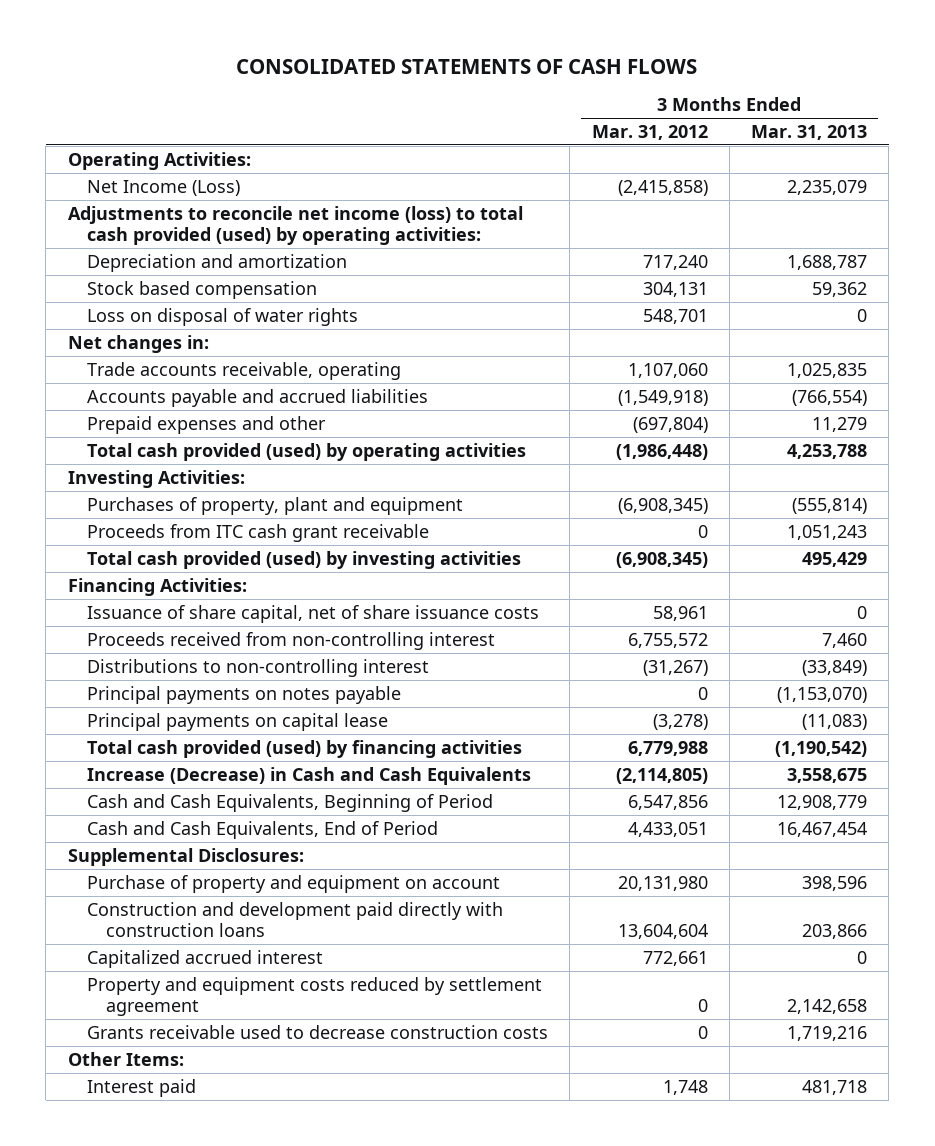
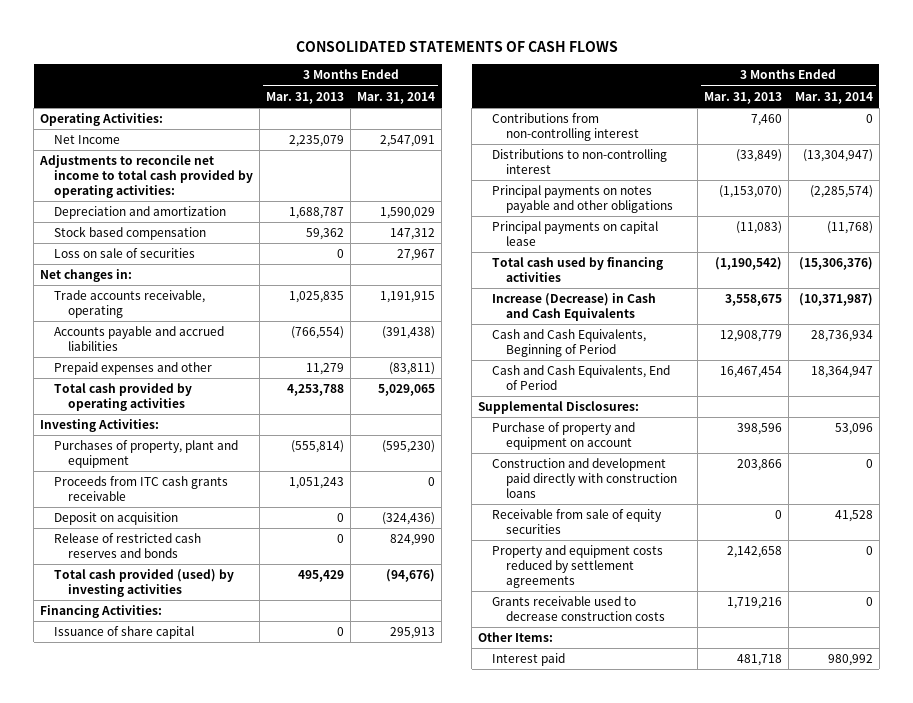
[591,124,708,140] Mar. 31, 2012 -> none
none -> [357,91,436,104] Mar. 31, 2014
[86,179,240,196] Net Income (Loss) -> [54,135,121,145] Net Income
[67,205,523,245] Adjustments to reconcile net income (loss) to total cash provided (used) by operating activities: -> [39,155,254,198] Adjustments to reconcile net income to total cash provided by operating activities:
[86,307,358,326] Loss on disposal of water rights -> none
none -> [54,248,196,259] Loss on sale of securities
[86,442,526,461] Total cash provided (used) by operating activities -> [54,383,193,411] Total cash provided by operating activities
[86,523,429,542] Proceeds from ITC cash grant receivable -> [54,476,229,501] Proceeds from ITC cash grants receivable
none -> [54,512,179,526] Deposit on acquisition
none -> [54,533,202,558] Release of restricted cash reserves and bonds
[86,604,539,623] Issuance of share capital, net of share issuance costs -> [54,626,195,640] Issuance of share capital
[86,631,495,650] Proceeds received from non-controlling interest -> [492,113,640,141] Contributions from non-controlling interest
[86,685,401,704] Principal payments on notes payable -> [492,185,674,213] Principal payments on notes payable and other obligations
[86,739,522,758] Total cash provided (used) by financing activities -> [492,257,664,282] Total cash used by financing activities
[86,949,323,968] Capitalized accrued interest -> none
none -> [492,509,663,534] Receivable from sale of equity securities
[86,976,542,1016] Property and equipment costs reduced by settlement agreement -> [492,545,664,588] Property and equipment costs reduced by settlement agreements

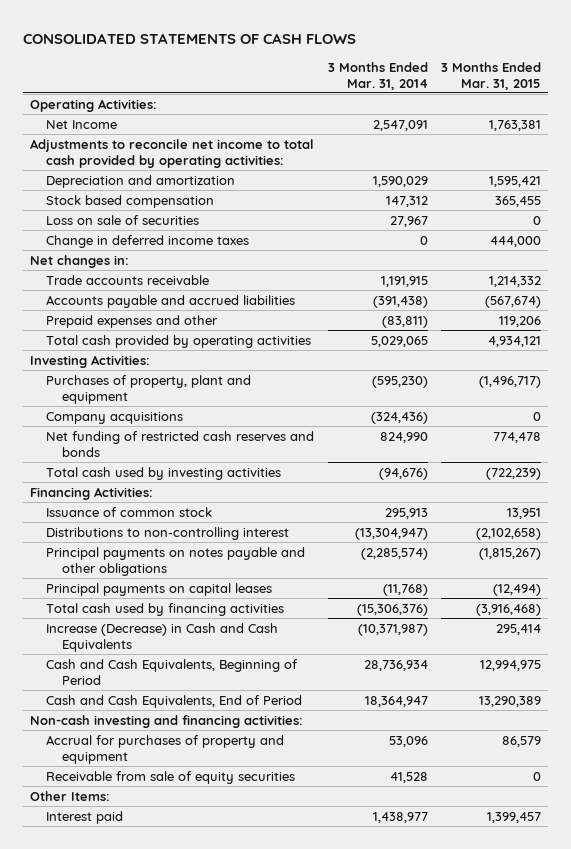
[266,91,345,104] Mar. 31, 2013 -> none
none -> [441,61,542,90] 3 Months Ended Mar. 31, 2015
none -> [45,234,249,248] Change in deferred income taxes
[54,290,206,318] Trade accounts receivable, operating -> [45,274,209,285] Trade accounts receivable
[54,476,229,501] Proceeds from ITC cash grants receivable -> none
[54,512,179,526] Deposit on acquisition -> [45,411,183,424] Company acquisitions
[54,533,202,558] Release of restricted cash reserves and bonds -> [45,430,314,457] Net funding of restricted cash reserves and bonds
[54,569,235,597] Total cash provided (used) by investing activities -> [45,466,281,480] Total cash used by investing activities
[492,113,640,141] Contributions from non-controlling interest -> none
[54,626,195,640] Issuance of share capital -> [45,506,212,517] Issuance of common stock
[492,221,659,246] Principal payments on capital lease -> [45,582,272,596] Principal payments on capital leases
[477,401,639,415] Supplemental Disclosures: -> none
[492,458,678,498] Construction and development paid directly with construction loans -> none
none -> [30,714,304,728] Non-cash investing and financing activities:
[492,422,636,450] Purchase of property and equipment on account -> [45,734,284,764] Accrual for purchases of property and equipment
[492,545,664,588] Property and equipment costs reduced by settlement agreements -> none
[492,596,666,621] Grants receivable used to decrease construction costs -> none
[827,654,873,667] 980,992 -> [372,811,428,823] 1,438,977

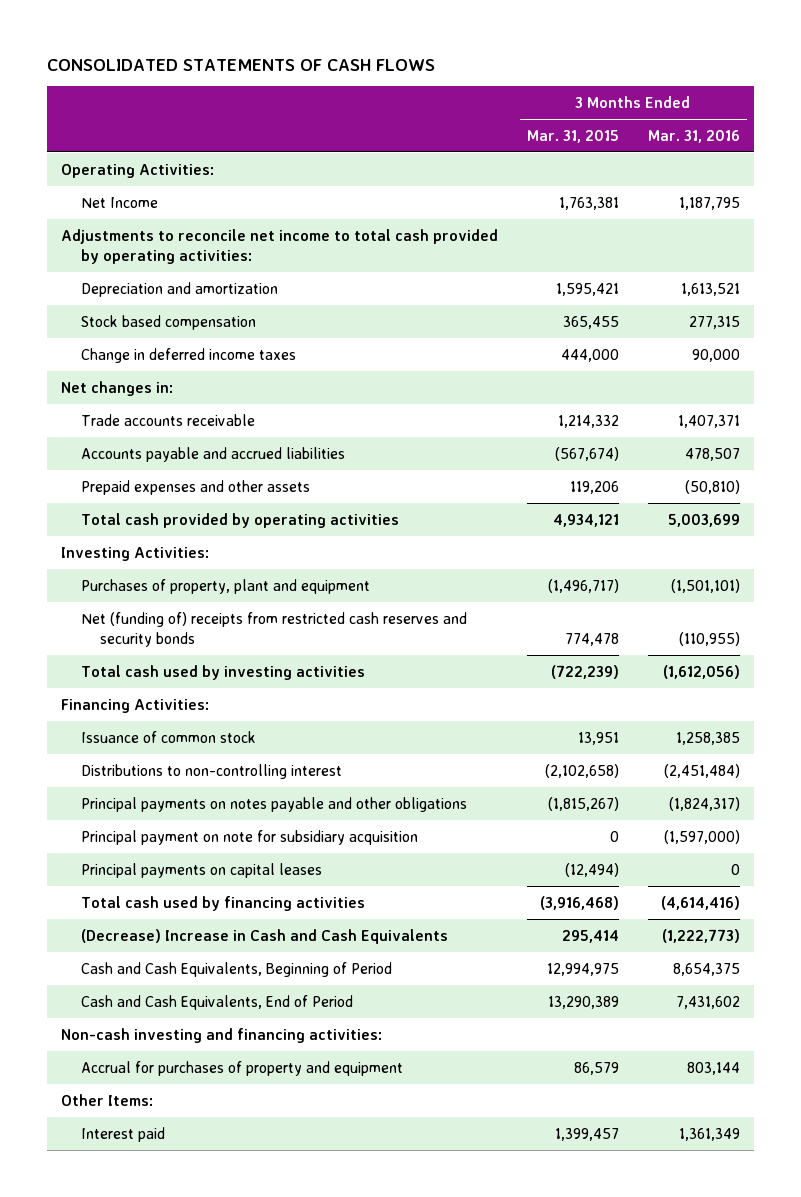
[327,61,428,90] 3 Months Ended Mar. 31, 2014 -> none
none -> [647,129,740,143] Mar. 31, 2016
[45,214,199,225] Loss on sale of securities -> none
[45,314,218,328] Prepaid expenses and other -> [80,479,310,495] Prepaid expenses and other assets
[45,411,183,424] Company acquisitions -> none
[45,430,314,457] Net funding of restricted cash reserves and bonds -> [80,611,467,647] Net (funding of) receipts from restricted cash reserves and security bonds
none -> [80,829,418,845] Principal payment on note for subsidiary acquisition
[45,622,278,652] Increase (Decrease) in Cash and Cash Equivalents -> [80,928,448,944] (Decrease) Increase in Cash and Cash Equivalents
[45,770,295,784] Receivable from sale of equity securities -> none

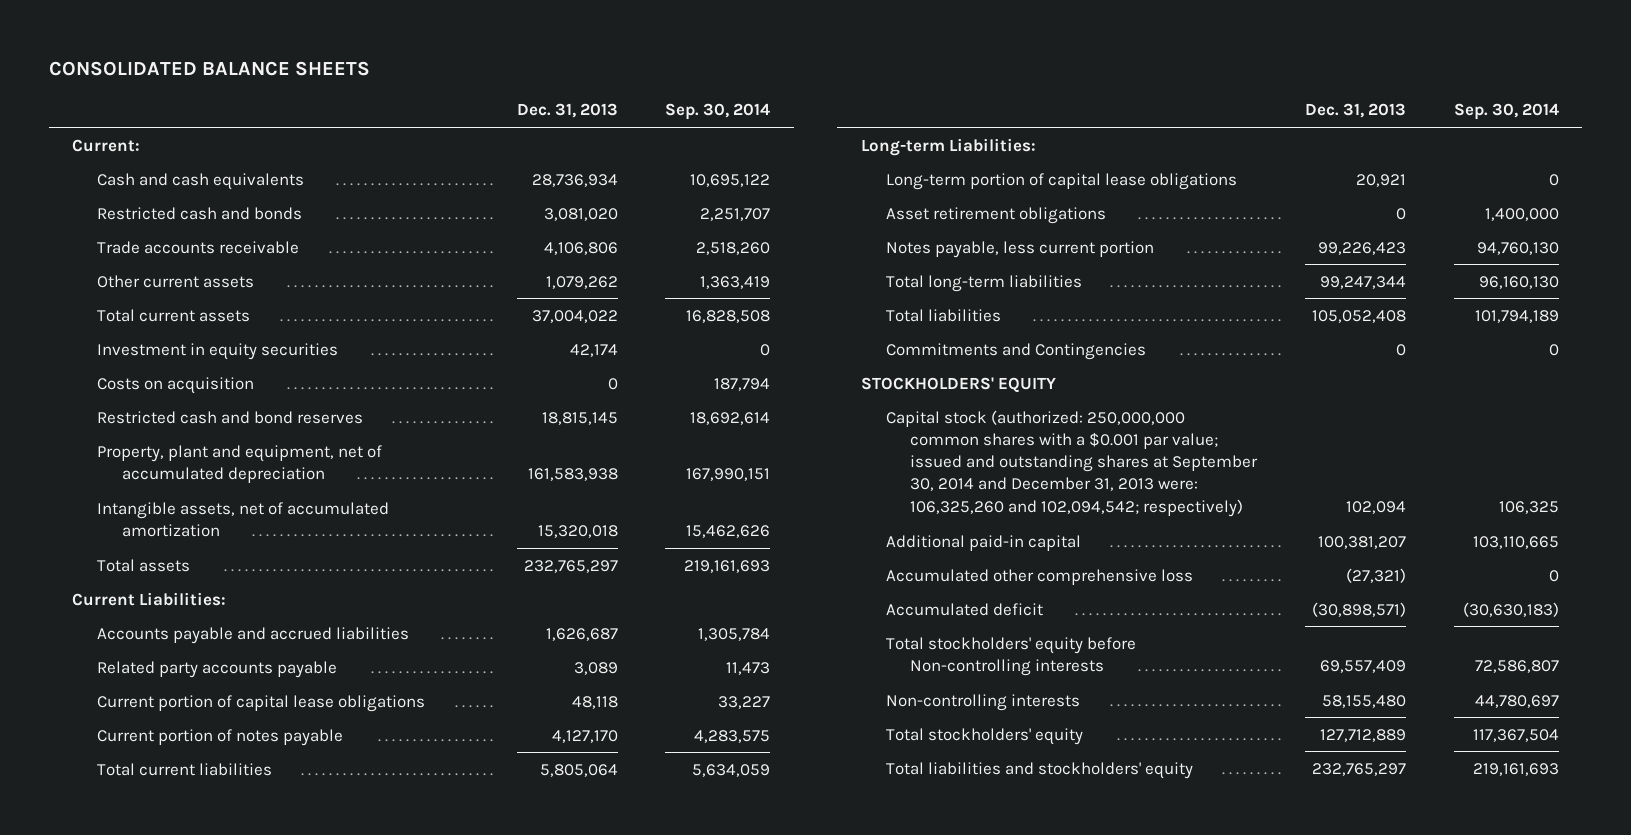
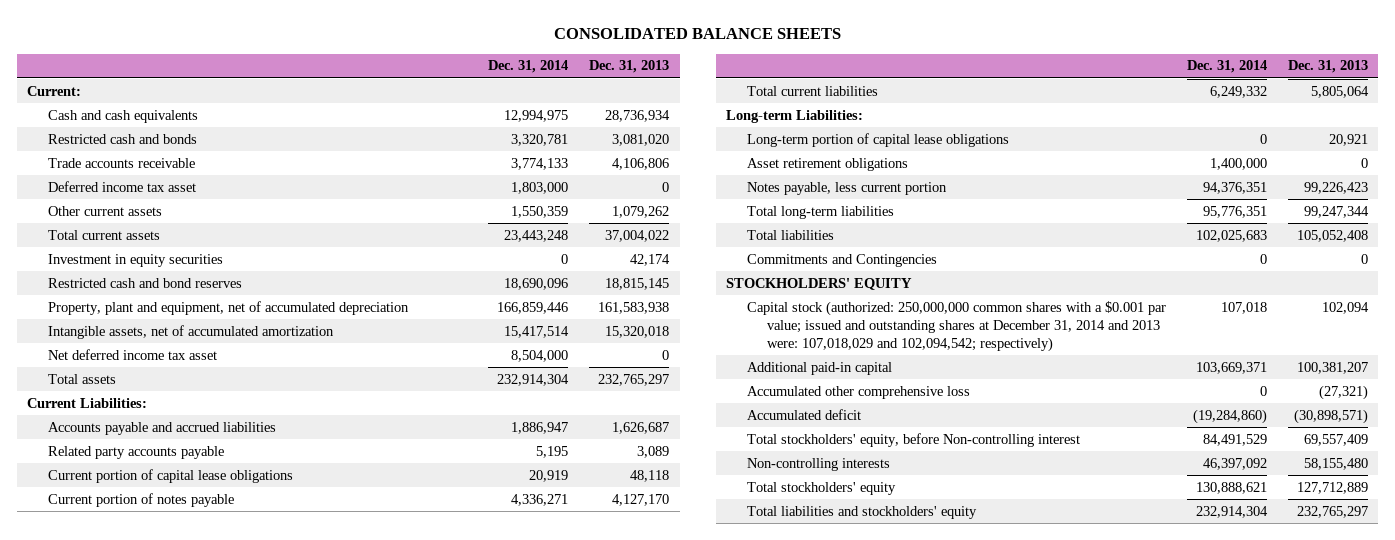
[665,103,771,121] Sep. 30, 2014 -> none
none -> [487,60,568,74] Dec. 31, 2014
none -> [47,180,196,192] Deferred income tax asset
[97,376,255,394] Costs on acquisition -> none
none -> [47,348,217,360] Net deferred income tax asset
[885,409,1259,517] Capital stock (authorized: 250,000,000 common shares with a $0.001 par value; issued and outstanding shares at September 30, 2014 and December 31, 2013 were: 106,325,260 and 102,094,542; respectively) -> [746,300,1166,352] Capital stock (authorized: 250,000,000 common shares with a $0.001 par value; issued and outstanding shares at December 31, 2014 and 2013 were: 107,018,029 and 102,094,542; respectively)
[885,636,1136,676] Total stockholders' equity before Non-controlling interests -> [746,432,1080,447] Total stockholders' equity, before Non-controlling interest

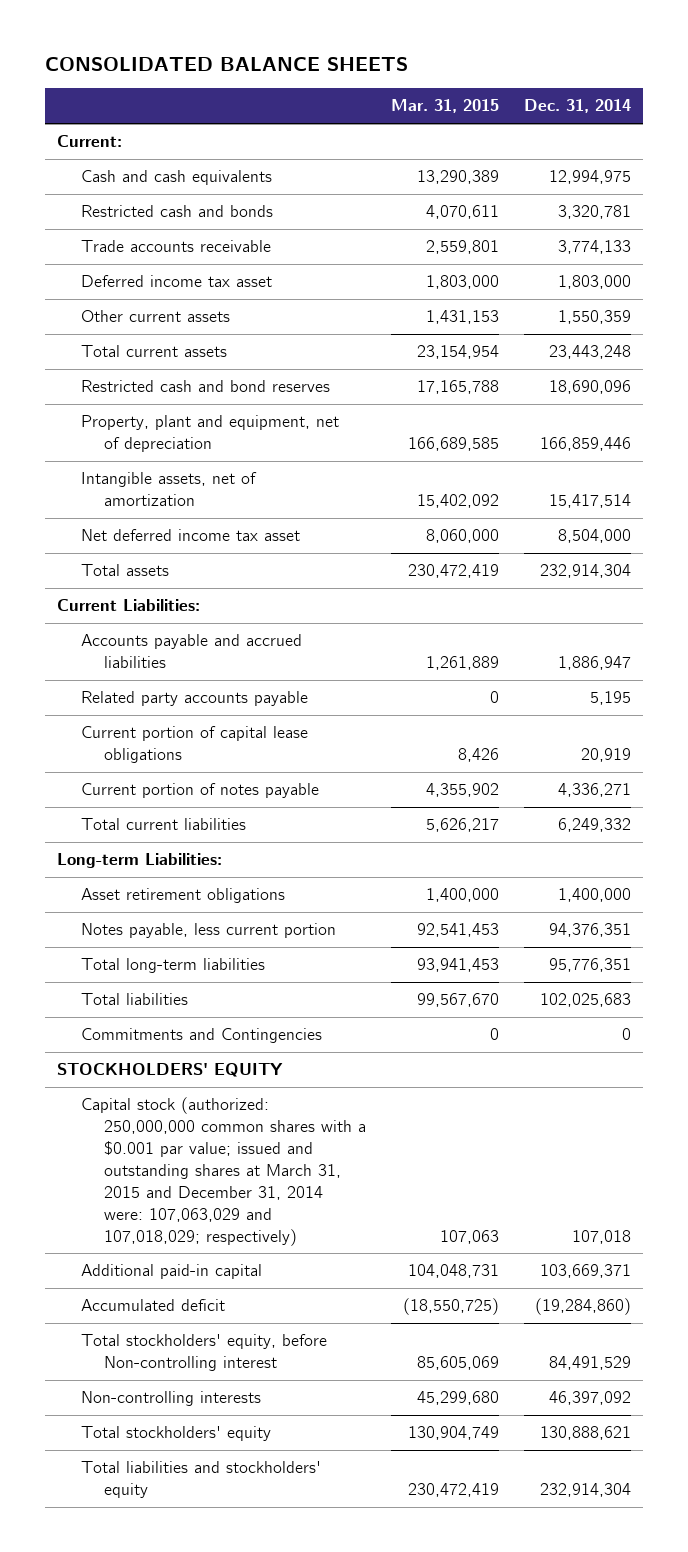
[588,60,669,74] Dec. 31, 2013 -> none
none -> [391,99,500,114] Mar. 31, 2015
[47,253,223,267] Investment in equity securities -> none
[47,300,409,315] Property, plant and equipment, net of accumulated depreciation -> [80,415,339,453] Property, plant and equipment, net of depreciation
[47,324,334,339] Intangible assets, net of accumulated amortization -> [80,472,257,507] Intangible assets, net of amortization
[746,132,1009,147] Long-term portion of capital lease obligations -> none
[746,300,1166,352] Capital stock (authorized: 250,000,000 common shares with a $0.001 par value; issued and outstanding shares at December 31, 2014 and 2013 were: 107,018,029 and 102,094,542; respectively) -> [80,1097,367,1246] Capital stock (authorized: 250,000,000 common shares with a $0.001 par value; issued and outstanding shares at March 31, 2015 and December 31, 2014 were: 107,063,029 and 107,018,029; respectively)
[746,385,970,399] Accumulated other comprehensive loss -> none

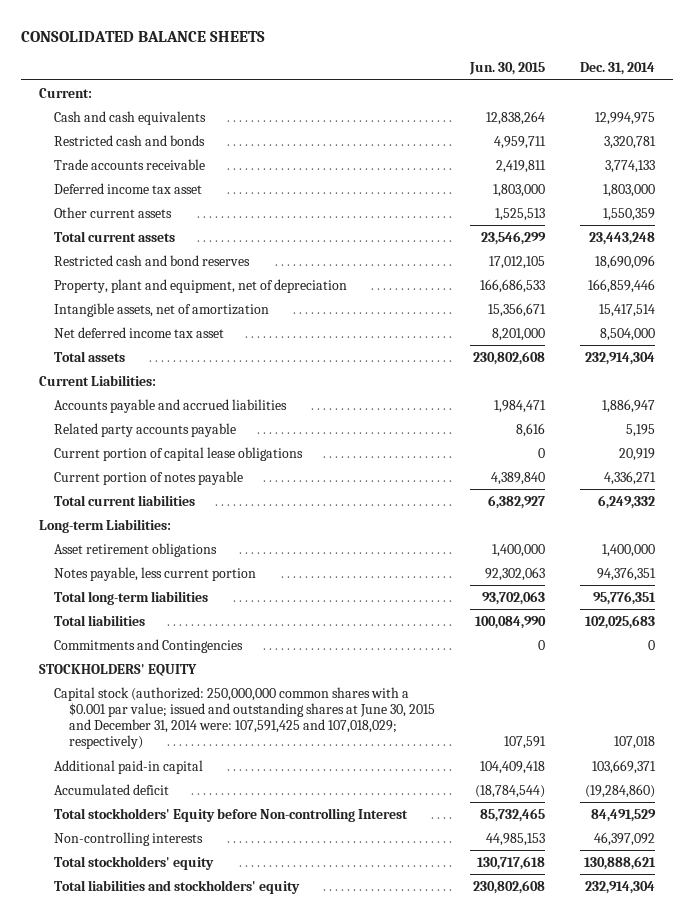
[391,99,500,114] Mar. 31, 2015 -> none
none -> [469,61,546,75] Jun. 30, 2015
[80,1097,367,1246] Capital stock (authorized: 250,000,000 common shares with a $0.001 par value; issued and outstanding shares at March 31, 2015 and December 31, 2014 were: 107,063,029 and 107,018,029; respectively) -> [53,686,435,750] Capital stock (authorized: 250,000,000 common shares with a $0.001 par value; issued and outstanding shares at June 30, 2015 and December 31, 2014 were: 107,591,425 and 107,018,029; respectively)
[80,1334,327,1372] Total stockholders' equity, before Non-controlling interest -> [53,807,408,822] Total stockholders' Equity before Non-controlling Interest

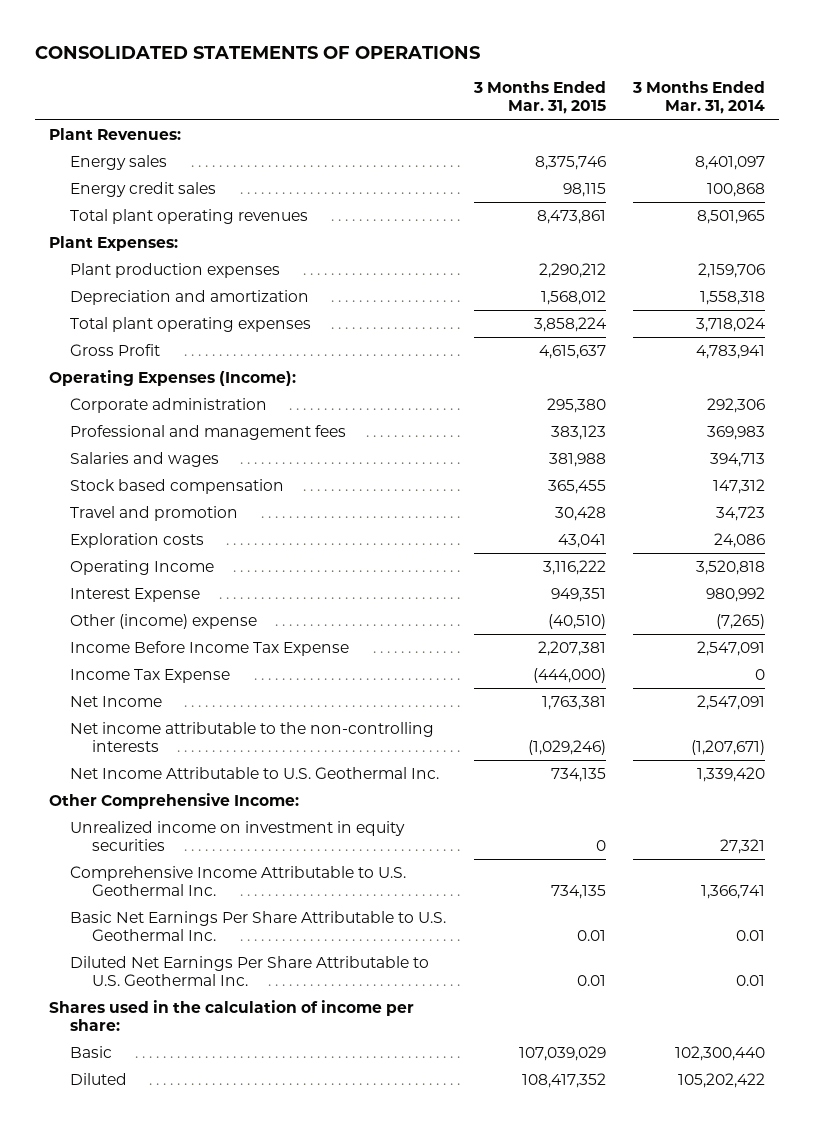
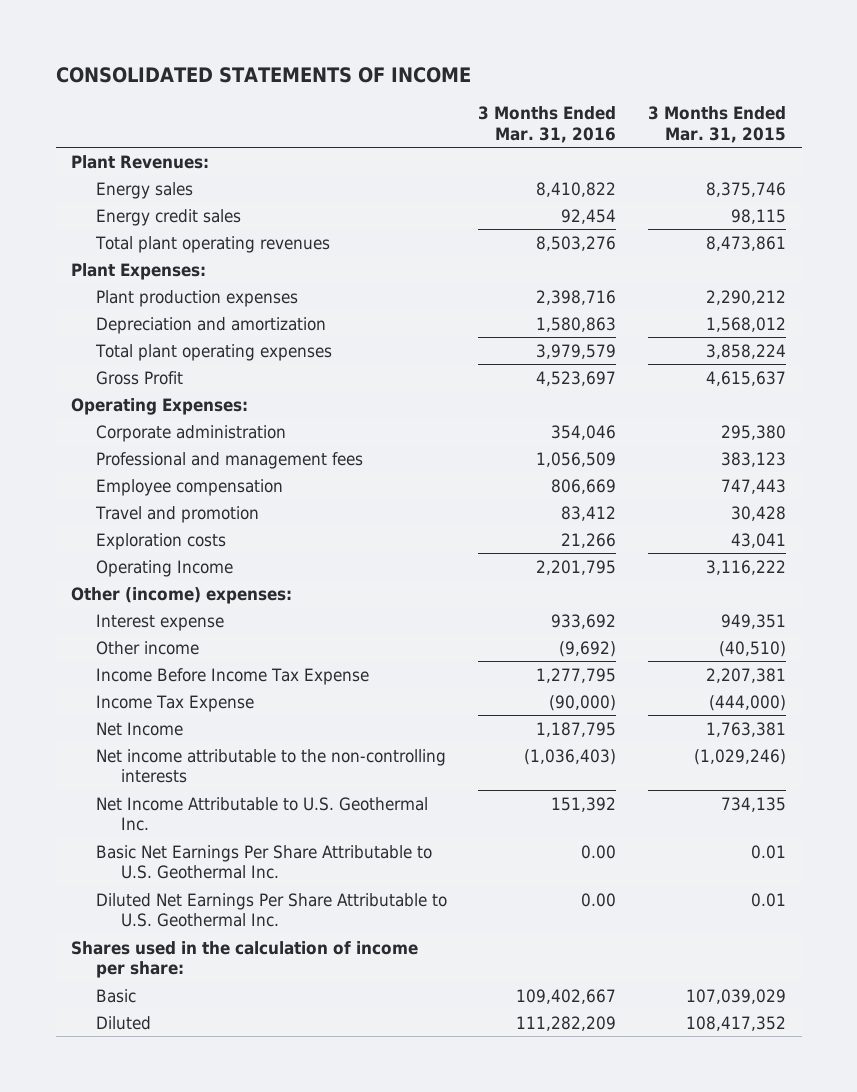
[34,45,480,59] CONSOLIDATED STATEMENTS OF OPERATIONS -> [55,67,471,84] CONSOLIDATED STATEMENTS OF INCOME
[632,81,766,115] 3 Months Ended Mar. 31, 2014 -> none
none -> [478,106,617,143] 3 Months Ended Mar. 31, 2016
[48,369,296,386] Operating Expenses (Income): -> [71,397,249,415] Operating Expenses:
[70,451,220,467] Salaries and wages -> none
[70,478,285,494] Stock based compensation -> none
none -> [96,478,284,496] Employee compensation
none -> [71,586,293,604] Other (income) expenses:
[70,587,201,602] Interest Expense -> [96,613,225,631] Interest expense
[70,613,258,629] Other (income) expense -> [96,640,200,655] Other income
[48,792,299,809] Other Comprehensive Income: -> none
[70,820,406,852] Unrealized income on investment in equity securities -> none
[70,865,407,897] Comprehensive Income Attributable to U.S. Geothermal Inc. -> none

